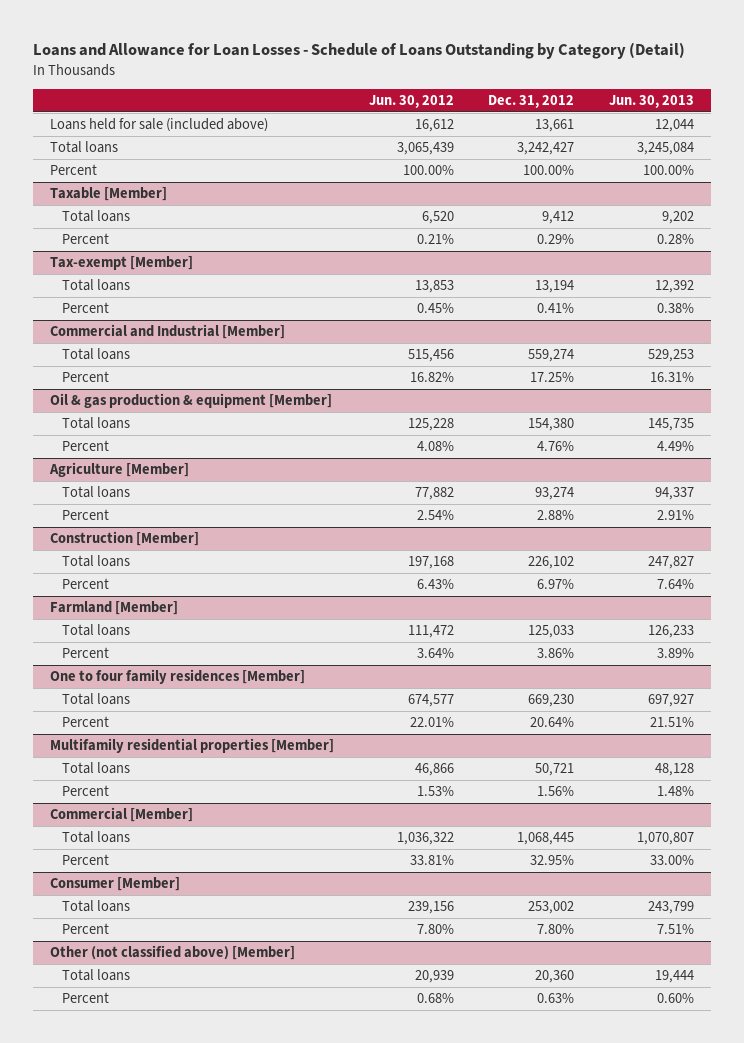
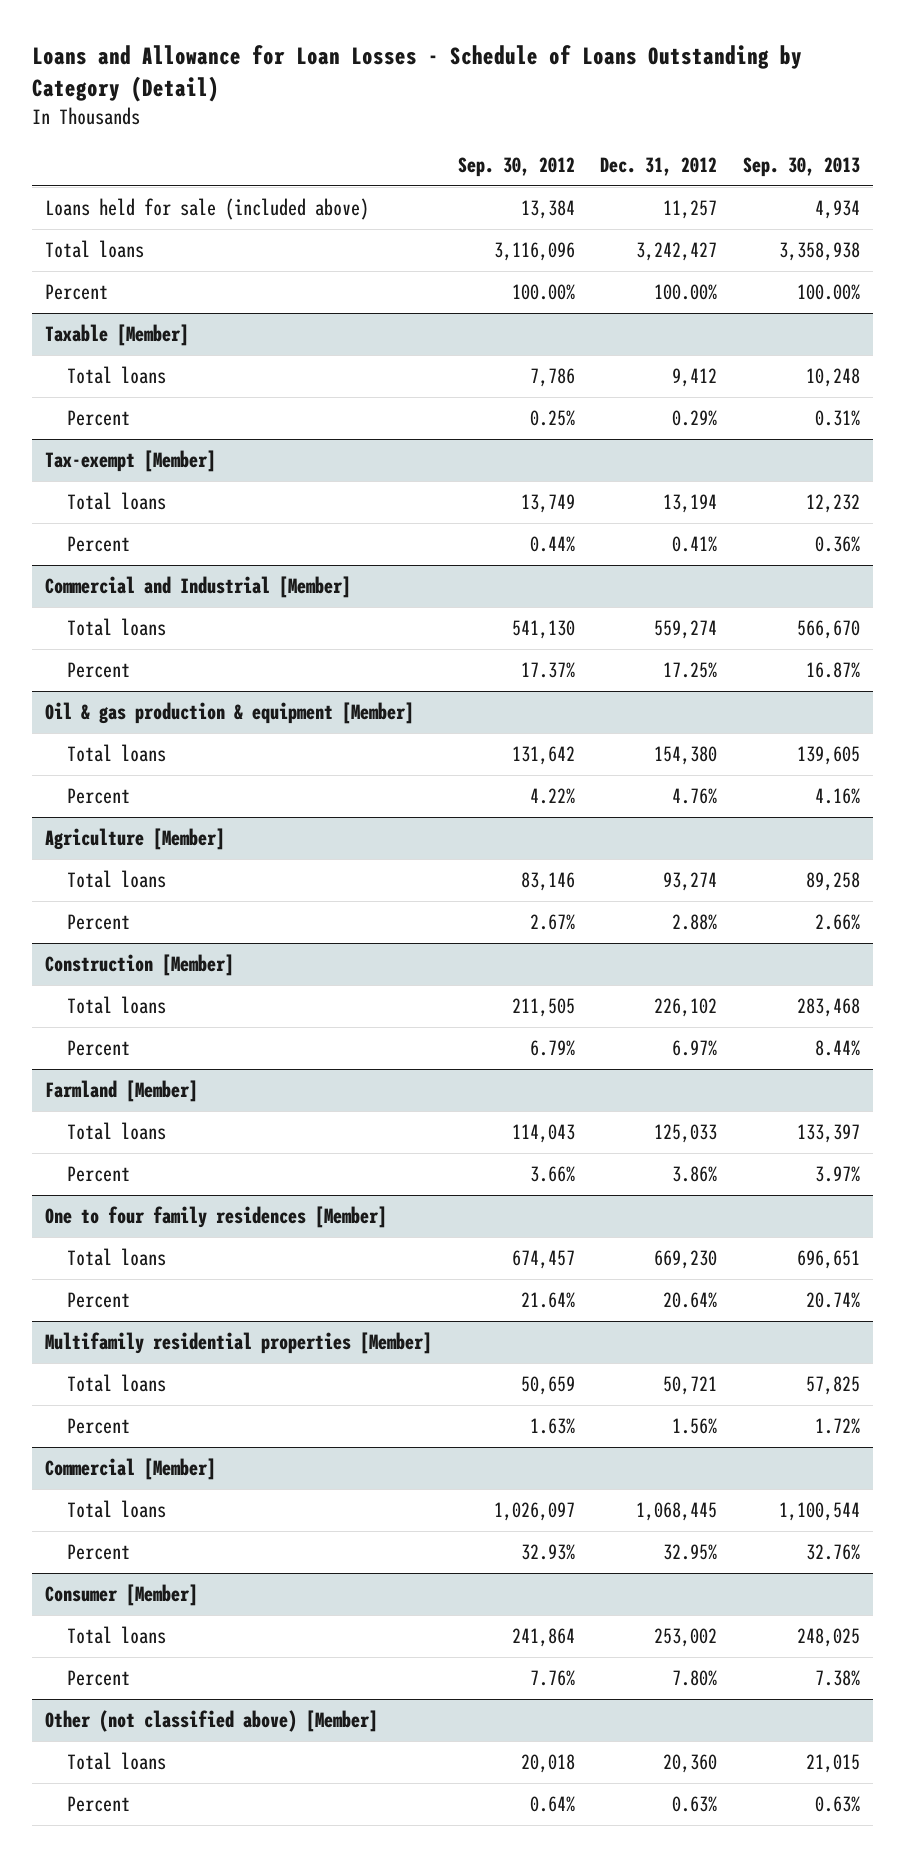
[368,95,454,109] Jun. 30, 2012 -> none
[608,95,694,109] Jun. 30, 2013 -> none
none -> [457,157,575,178] Sep. 30, 2012
none -> [743,157,861,178] Sep. 30, 2013
[535,119,575,133] 13,661 -> [663,199,718,219] 11,257

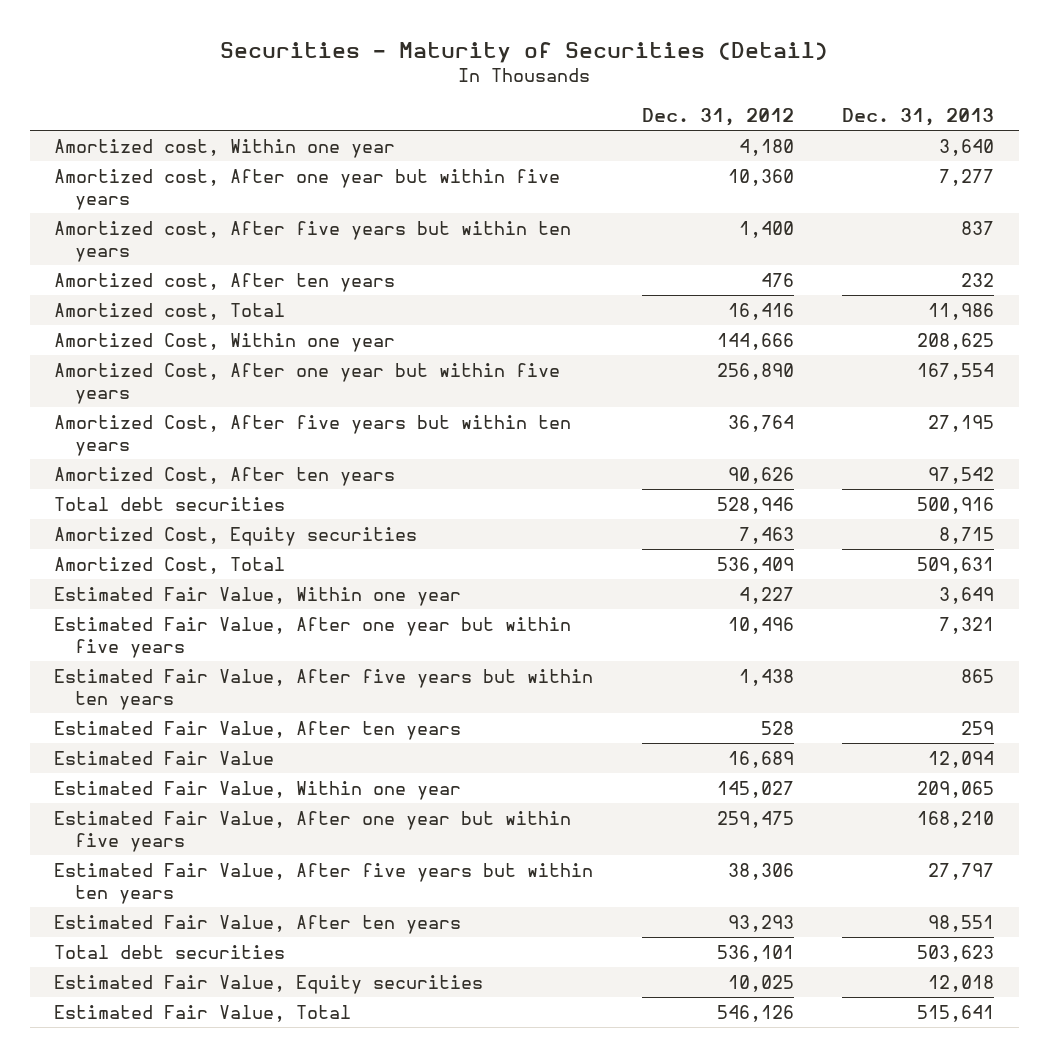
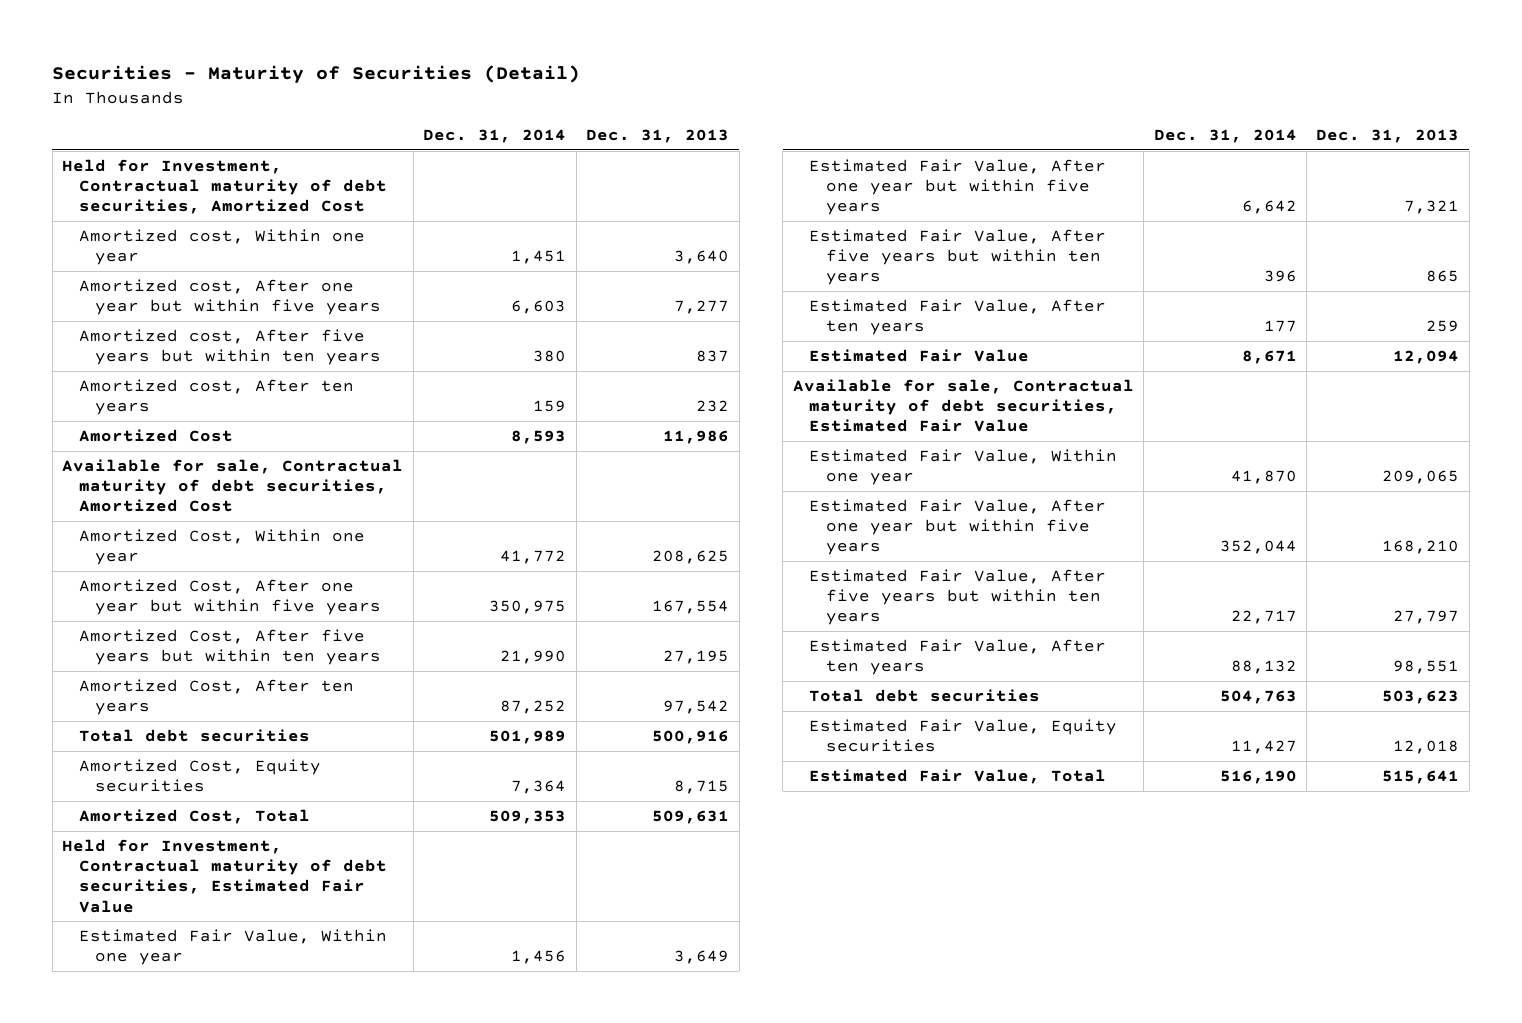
[641,107,794,126] Dec. 31, 2012 -> none
none -> [423,128,567,143] Dec. 31, 2014
none -> [62,158,387,215] Held for Investment, Contractual maturity of debt securities, Amortized Cost
[54,302,286,320] Amortized cost, Total -> [78,428,233,442] Amortized Cost
none -> [62,458,404,513] Available for sale, Contractual maturity of debt securities, Amortized Cost
none -> [62,838,387,913] Held for Investment, Contractual maturity of debt securities, Estimated Fair Value
none -> [792,378,1134,433] Available for sale, Contractual maturity of debt securities, Estimated Fair Value

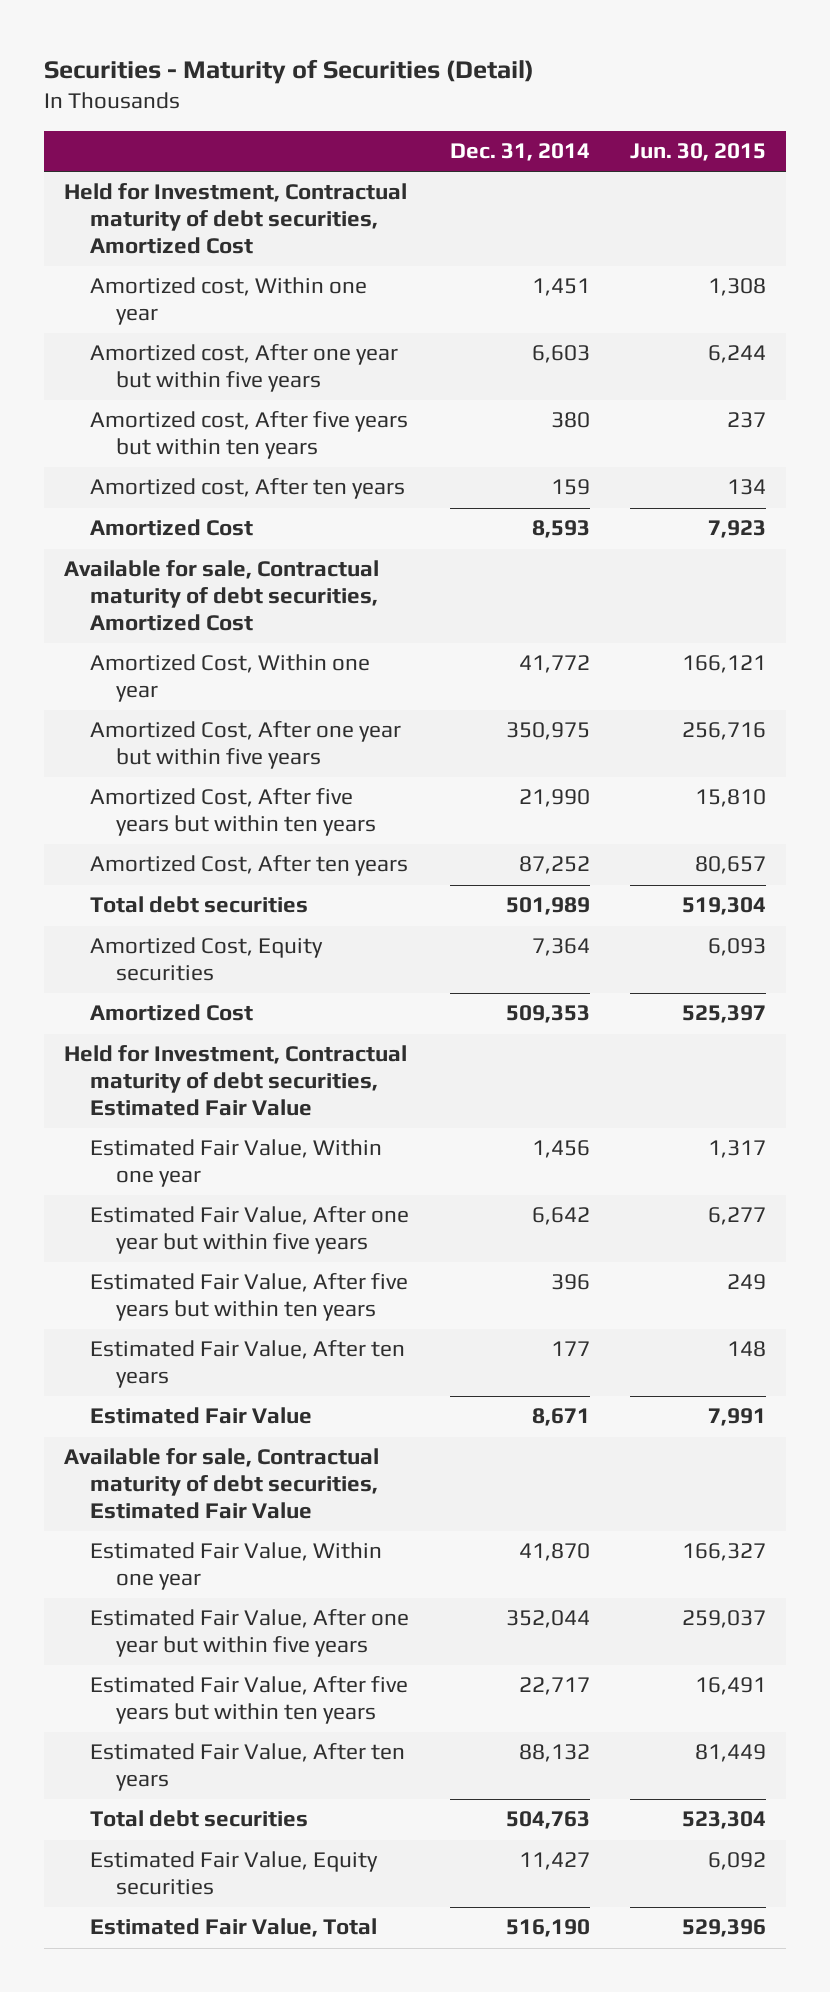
[586,128,730,143] Dec. 31, 2013 -> none
none -> [629,143,766,162] Jun. 30, 2015
[78,808,310,824] Amortized Cost, Total -> [90,1004,254,1022] Amortized Cost

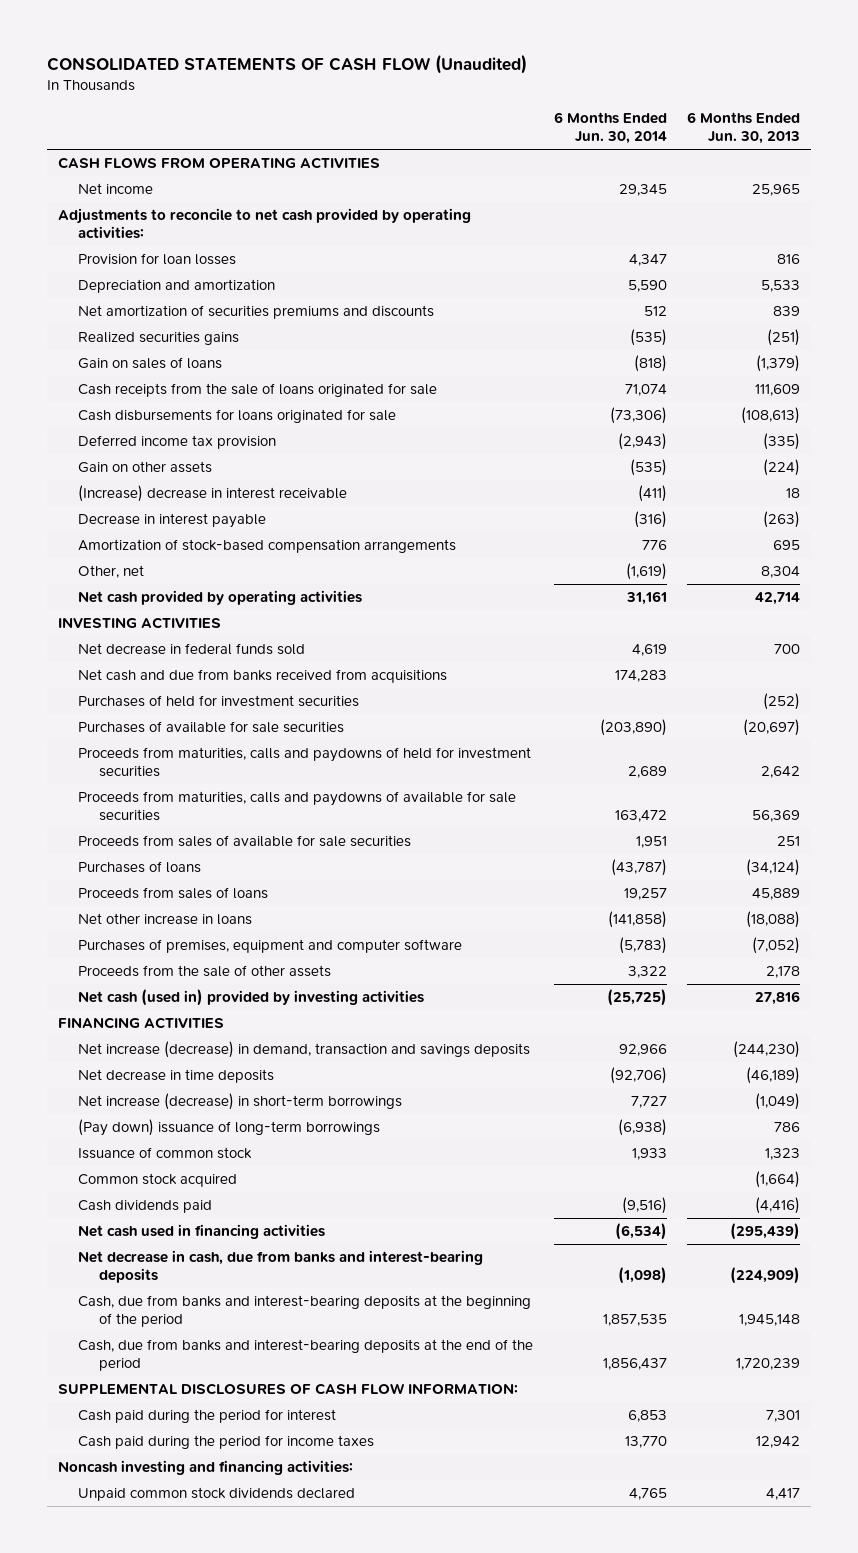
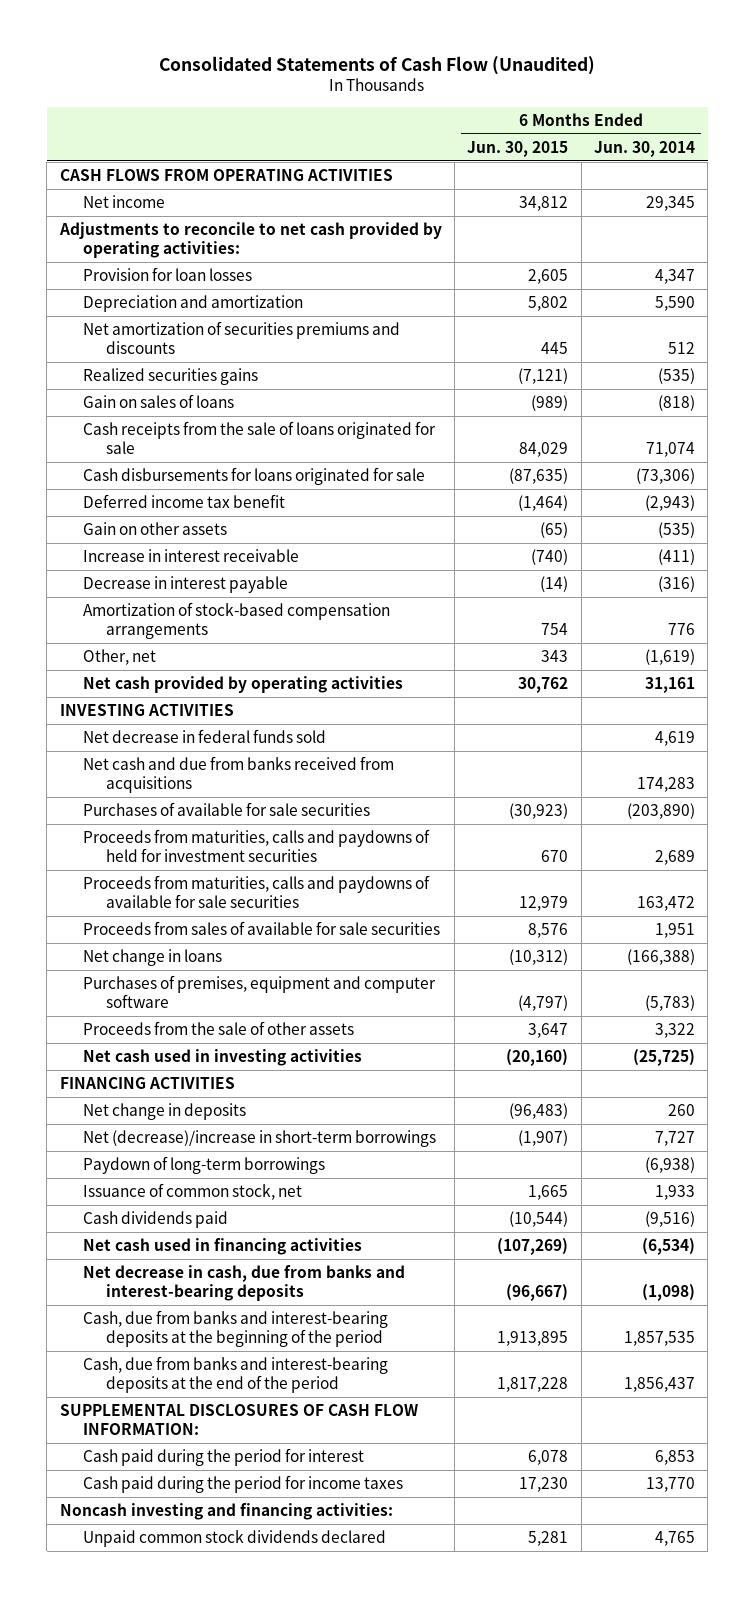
[47,54,528,75] CONSOLIDATED STATEMENTS OF CASH FLOW (Unaudited) -> [159,55,596,75] Consolidated Statements of Cash Flow (Unaudited)
[687,112,801,145] 6 Months Ended Jun. 30, 2013 -> none
none -> [467,140,569,157] Jun. 30, 2015
[78,435,277,450] Deferred income tax provision -> [82,494,285,509] Deferred income tax benefit
[78,485,348,503] (Increase) decrease in interest receivable -> [82,549,299,563] Increase in interest receivable
[78,695,360,708] Purchases of held for investment securities -> none
[78,861,202,874] Purchases of loans -> none
[78,887,269,900] Proceeds from sales of loans -> none
[78,913,253,926] Net other increase in loans -> [82,949,222,967] Net change in loans
[607,911,667,929] (141,858) -> [627,949,696,966] (166,388)
[78,989,425,1007] Net cash (used in) provided by investing activities -> [82,1049,362,1067] Net cash used in investing activities
[78,1069,275,1084] Net decrease in time deposits -> none
[78,1173,238,1188] Common stock acquired -> none
[78,1041,531,1059] Net increase (decrease) in demand, transaction and savings deposits -> [82,1103,246,1121] Net change in deposits
[618,1044,667,1057] 92,966 -> [668,1104,696,1117] 260
[78,1093,403,1111] Net increase (decrease) in short-term borrowings -> [82,1130,436,1148] Net (decrease)/increase in short-term borrowings
[78,1119,381,1137] (Pay down) issuance of long-term borrowings -> [82,1156,325,1175] Paydown of long-term borrowings
[78,1147,253,1160] Issuance of common stock -> [82,1183,302,1201] Issuance of common stock, net

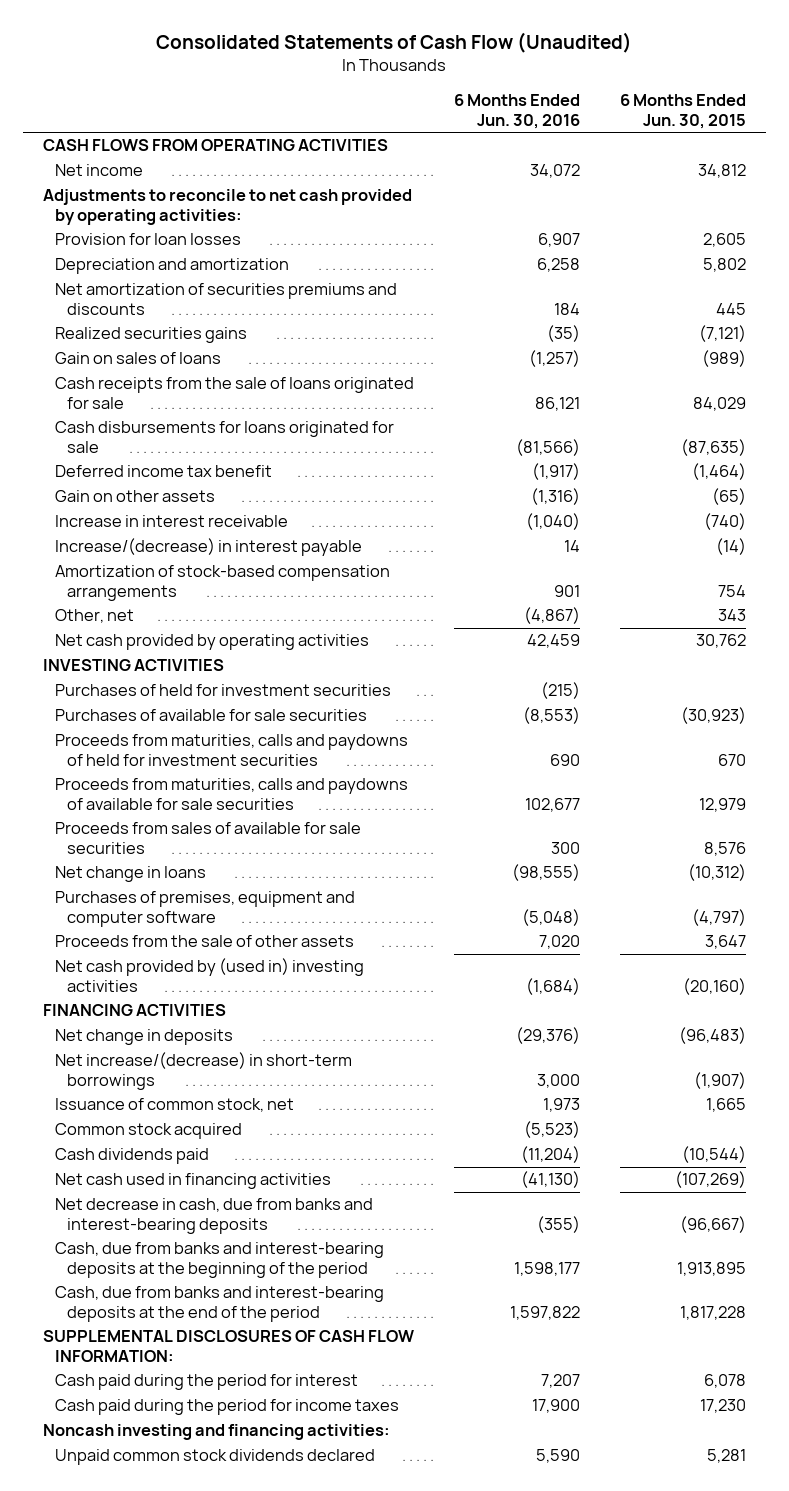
[594,140,696,157] Jun. 30, 2014 -> none
none -> [454,94,581,129] 6 Months Ended Jun. 30, 2016
[82,576,288,594] Decrease in interest payable -> [54,538,362,557] Increase/(decrease) in interest payable
[82,729,326,744] Net decrease in federal funds sold -> none
[82,756,394,793] Net cash and due from banks received from acquisitions -> none
none -> [54,684,391,697] Purchases of held for investment securities
[82,1049,362,1067] Net cash used in investing activities -> [54,958,364,993] Net cash provided by (used in) investing activities
[82,1156,325,1175] Paydown of long-term borrowings -> none
[82,1130,436,1148] Net (decrease)/increase in short-term borrowings -> [54,1052,352,1091] Net increase/(decrease) in short-term borrowings
none -> [54,1123,242,1140] Common stock acquired

